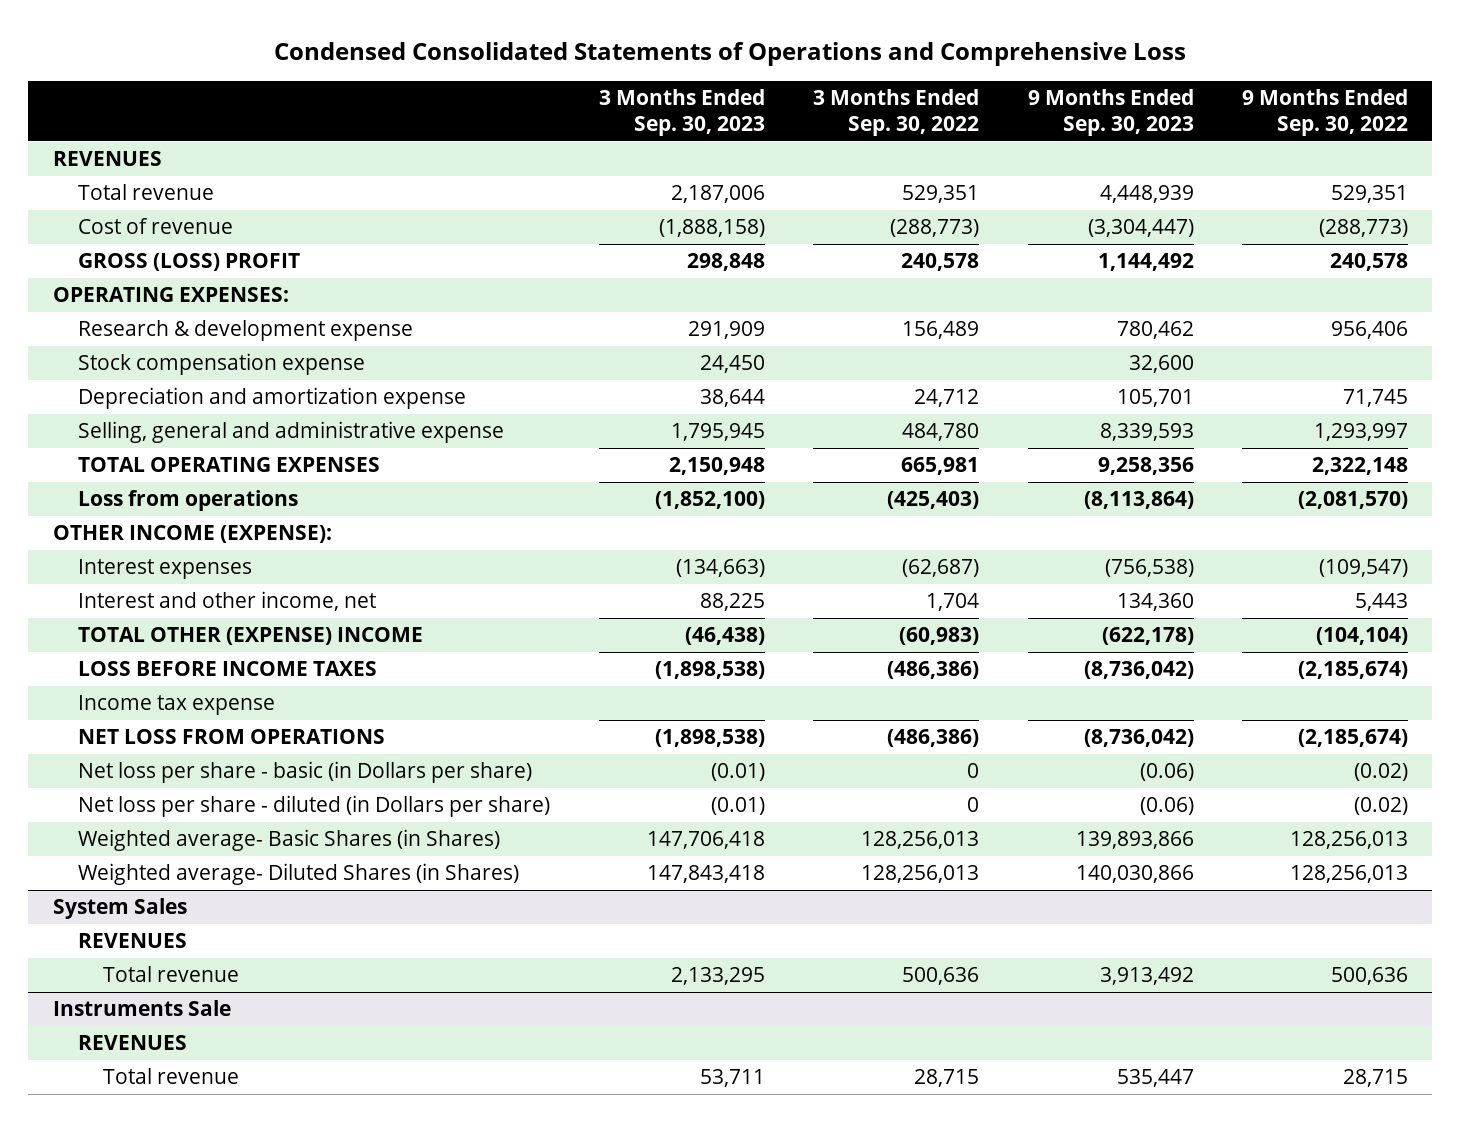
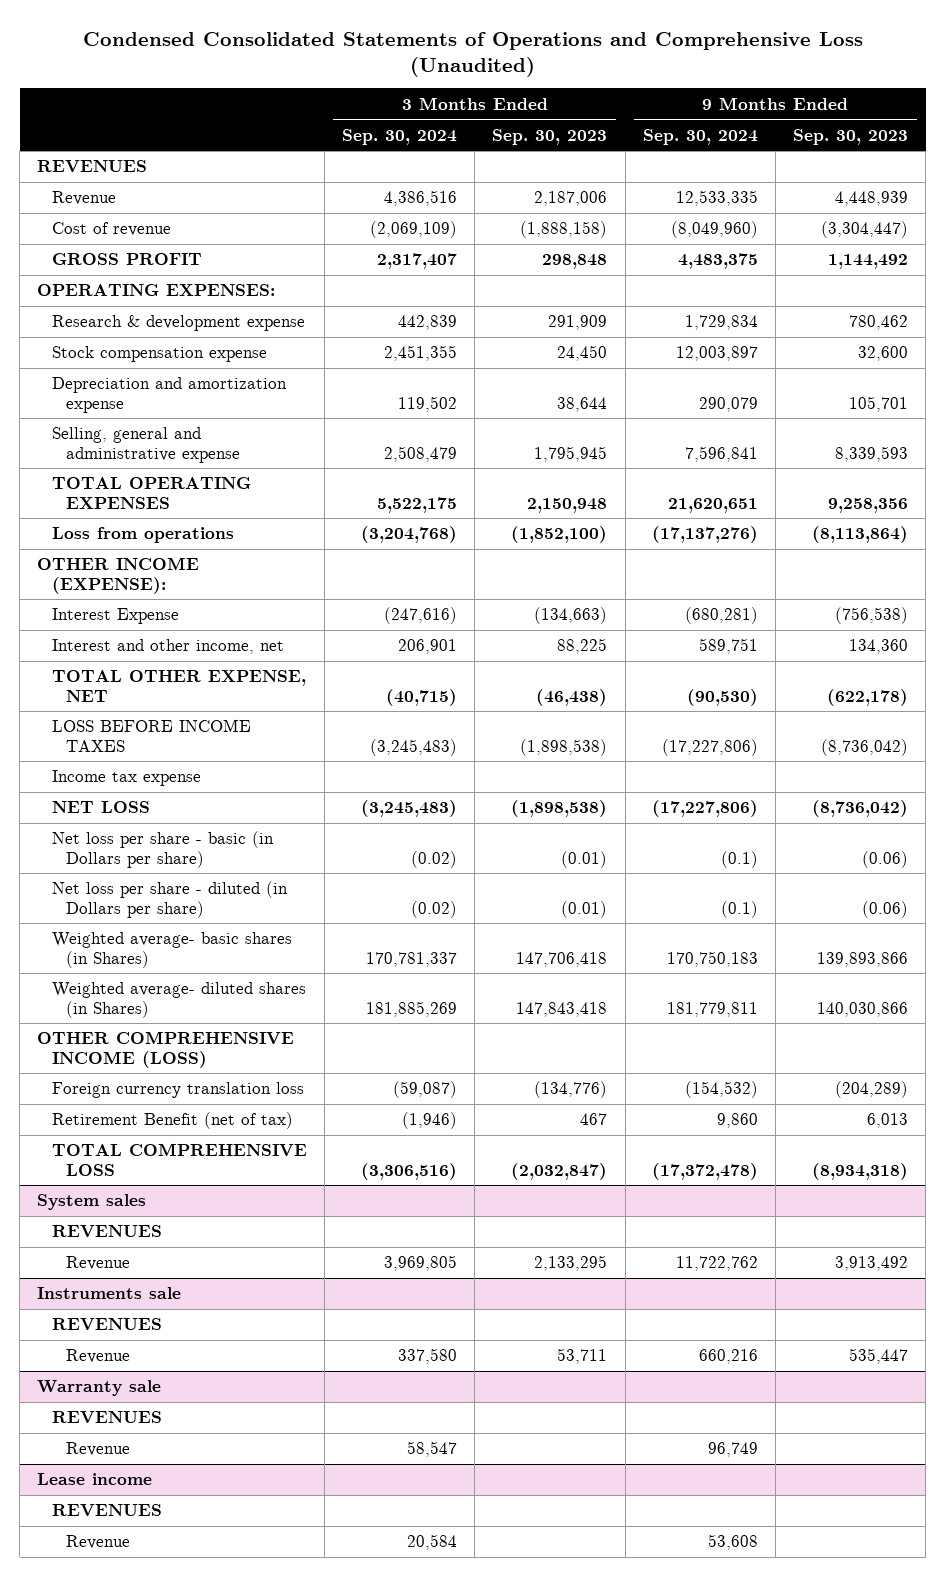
[274,42,1187,67] Condensed Consolidated Statements of Operations and Comprehensive Loss -> [82,31,863,77] Condensed Consolidated Statements of Operations and Comprehensive Loss (Unaudited)
[813,89,980,136] 3 Months Ended Sep. 30, 2022 -> none
[1242,89,1409,136] 9 Months Ended Sep. 30, 2022 -> none
none -> [341,128,457,145] Sep. 30, 2024
none -> [642,128,758,145] Sep. 30, 2024
[77,184,214,201] Total revenue -> [51,191,116,206] Revenue
[77,253,300,272] GROSS (LOSS) PROFIT -> [51,253,202,266] GROSS PROFIT
[77,559,252,580] Interest expenses -> [51,608,179,625] Interest Expense
[77,627,423,646] TOTAL OTHER (EXPENSE) INCOME -> [51,670,306,702] TOTAL OTHER EXPENSE, NET
[77,729,385,745] NET LOSS FROM OPERATIONS -> [51,801,150,814] NET LOSS
[77,829,500,852] Weighted average- Basic Shares (in Shares) -> [51,932,292,968] Weighted average- basic shares (in Shares)
[77,863,519,886] Weighted average- Diluted Shares (in Shares) -> [51,982,306,1018] Weighted average- diluted shares (in Shares)
none -> [37,1031,295,1068] OTHER COMPREHENSIVE INCOME (LOSS)
none -> [51,1082,304,1099] Foreign currency translation loss
none -> [51,1112,293,1130] Retirement Benefit (net of tax)
none -> [51,1143,307,1176] TOTAL COMPREHENSIVE LOSS
[52,898,187,920] System Sales -> [37,1194,147,1211] System sales
[103,966,240,983] Total revenue -> [65,1256,130,1271] Revenue
[52,1000,231,1017] Instruments Sale -> [37,1287,182,1300] Instruments sale
[103,1068,240,1085] Total revenue -> [65,1349,130,1364] Revenue
none -> [37,1380,162,1397] Warranty sale
none -> [51,1411,162,1424] REVENUES
none -> [65,1442,130,1457] Revenue
none -> [37,1473,153,1486] Lease income
none -> [51,1504,162,1517] REVENUES
none -> [65,1535,130,1550] Revenue

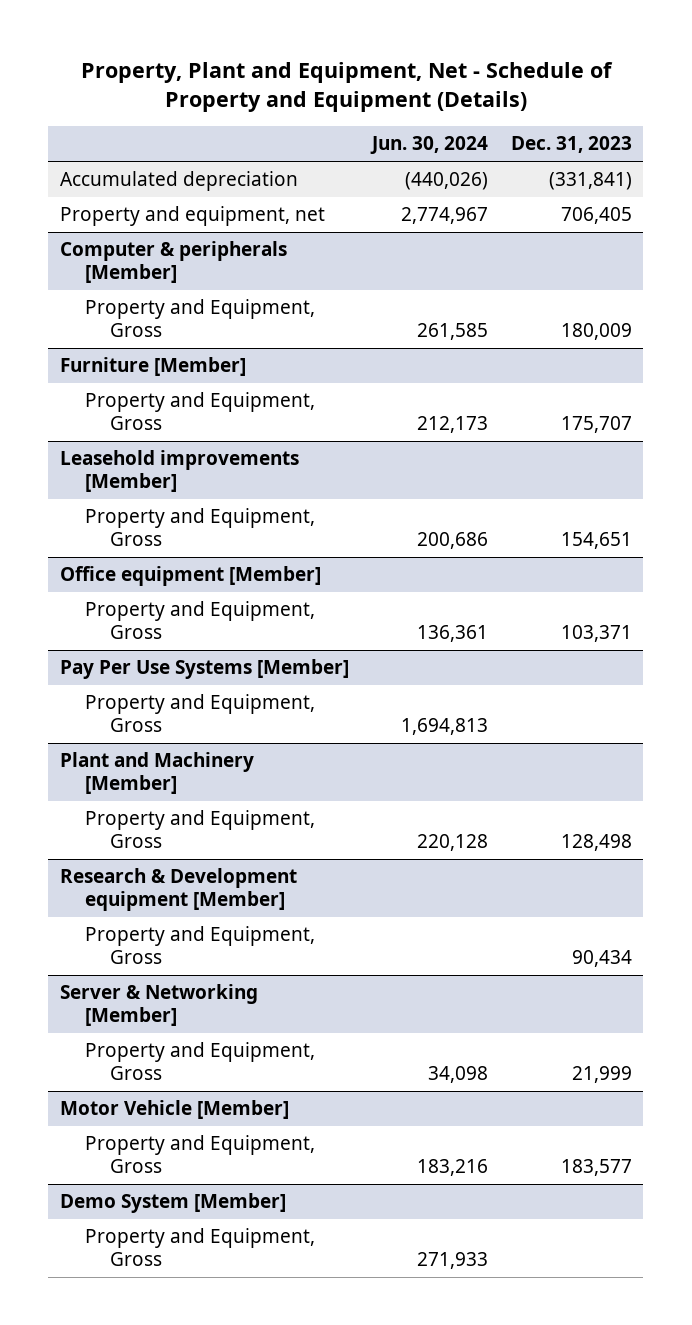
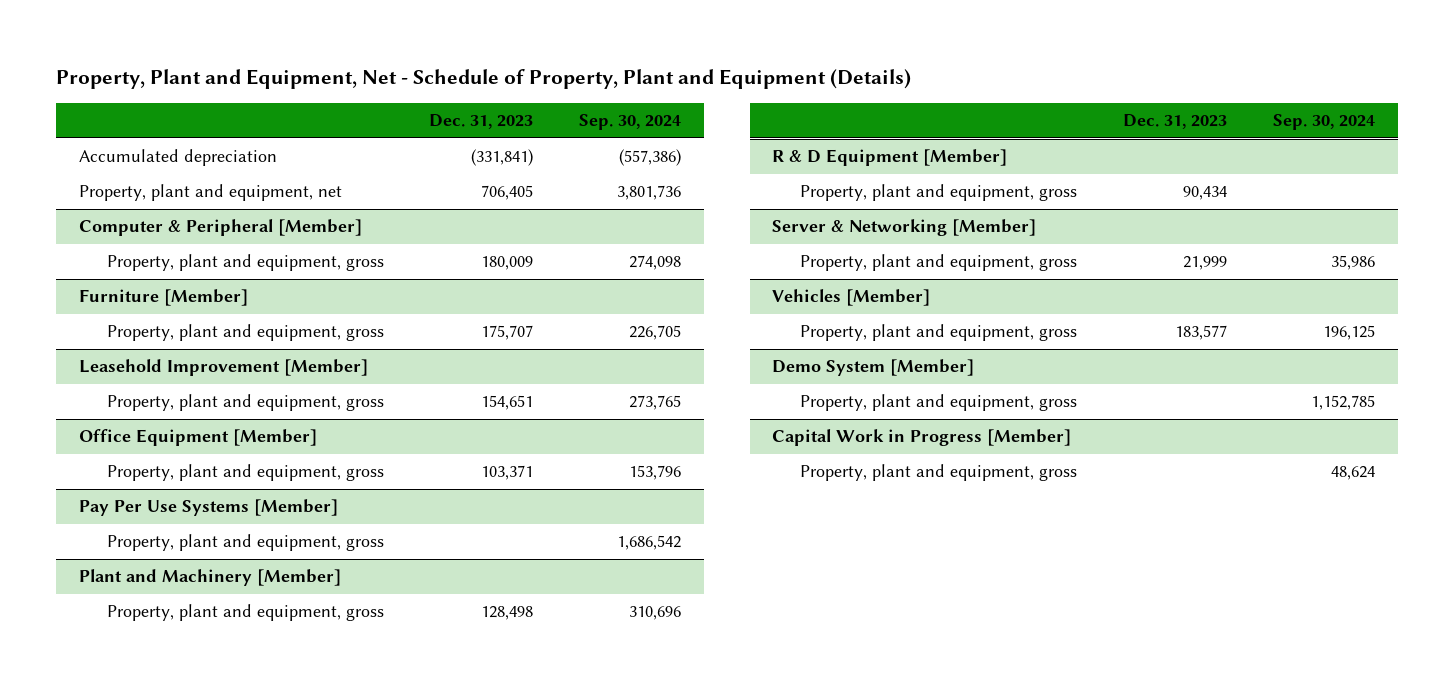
[80,61,613,113] Property, Plant and Equipment, Net - Schedule of Property and Equipment (Details) -> [56,69,912,90] Property, Plant and Equipment, Net - Schedule of Property, Plant and Equipment (Details)
[369,136,488,155] Jun. 30, 2024 -> none
none -> [579,113,682,130] Sep. 30, 2024
[59,206,325,227] Property and equipment, net -> [79,184,343,202] Property, plant and equipment, net
[59,241,287,283] Computer & peripherals [Member] -> [79,219,363,237] Computer & Peripheral [Member]
[84,299,315,337] Property and Equipment, Gross -> [106,254,384,272] Property, plant and equipment, gross
[84,392,315,430] Property and Equipment, Gross -> [106,324,384,342] Property, plant and equipment, gross
[59,450,299,492] Leasehold improvements [Member] -> [79,359,369,377] Leasehold Improvement [Member]
[84,508,315,546] Property and Equipment, Gross -> [106,394,384,412] Property, plant and equipment, gross
[59,566,321,587] Office equipment [Member] -> [79,429,318,447] Office Equipment [Member]
[84,601,315,639] Property and Equipment, Gross -> [106,464,384,482] Property, plant and equipment, gross
[84,694,315,732] Property and Equipment, Gross -> [106,534,384,552] Property, plant and equipment, gross
[59,868,297,911] Research & Development equipment [Member] -> none
[84,810,315,848] Property and Equipment, Gross -> [106,604,384,622] Property, plant and equipment, gross
none -> [772,149,1008,167] R & D Equipment [Member]
[84,926,315,964] Property and Equipment, Gross -> [800,184,1078,202] Property, plant and equipment, gross
[59,1100,289,1120] Motor Vehicle [Member] -> none
[84,1042,315,1080] Property and Equipment, Gross -> [800,254,1078,272] Property, plant and equipment, gross
none -> [772,289,931,307] Vehicles [Member]
[84,1135,315,1173] Property and Equipment, Gross -> [800,324,1078,342] Property, plant and equipment, gross
[84,1228,315,1266] Property and Equipment, Gross -> [800,394,1078,412] Property, plant and equipment, gross
none -> [772,429,1072,447] Capital Work in Progress [Member]
none -> [800,464,1078,482] Property, plant and equipment, gross

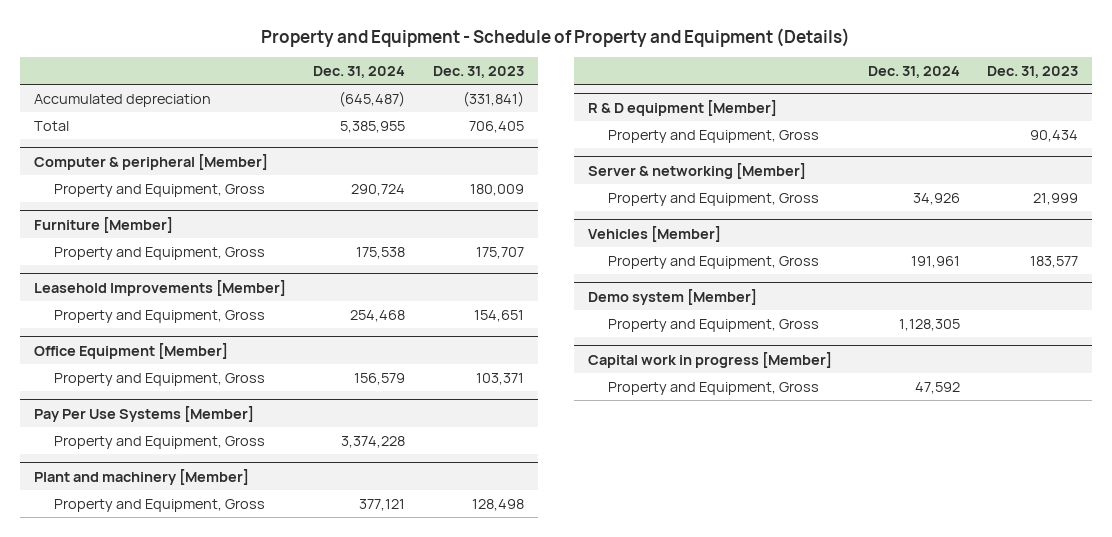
[56,69,912,90] Property, Plant and Equipment, Net - Schedule of Property, Plant and Equipment (Details) -> [261,27,851,47] Property and Equipment - Schedule of Property and Equipment (Details)
[579,113,682,130] Sep. 30, 2024 -> none
none -> [313,66,406,79] Dec. 31, 2024
[79,184,343,202] Property, plant and equipment, net -> [33,120,69,131] Total
[79,219,363,237] Computer & Peripheral [Member] -> [33,153,268,170] Computer & peripheral [Member]
[106,254,384,272] Property, plant and equipment, gross -> [53,183,265,197] Property and Equipment, Gross
[106,324,384,342] Property, plant and equipment, gross -> [53,246,265,260] Property and Equipment, Gross
[79,359,369,377] Leasehold Improvement [Member] -> [33,279,286,296] Leasehold Improvements [Member]
[106,394,384,412] Property, plant and equipment, gross -> [53,309,265,323] Property and Equipment, Gross
[106,464,384,482] Property, plant and equipment, gross -> [53,372,265,386] Property and Equipment, Gross
[106,534,384,552] Property, plant and equipment, gross -> [53,435,265,449] Property and Equipment, Gross
[79,569,342,587] Plant and Machinery [Member] -> [33,468,249,485] Plant and machinery [Member]
[106,604,384,622] Property, plant and equipment, gross -> [53,498,265,512] Property and Equipment, Gross
[772,149,1008,167] R & D Equipment [Member] -> [588,99,778,116] R & D equipment [Member]
[800,184,1078,202] Property, plant and equipment, gross -> [608,129,820,143] Property and Equipment, Gross
[772,219,1037,237] Server & Networking [Member] -> [588,162,807,179] Server & networking [Member]
[800,254,1078,272] Property, plant and equipment, gross -> [608,192,820,206] Property and Equipment, Gross
[800,324,1078,342] Property, plant and equipment, gross -> [608,255,820,269] Property and Equipment, Gross
[772,359,975,377] Demo System [Member] -> [588,288,758,305] Demo system [Member]
[800,394,1078,412] Property, plant and equipment, gross -> [608,318,820,332] Property and Equipment, Gross
[772,429,1072,447] Capital Work in Progress [Member] -> [588,351,833,368] Capital work in progress [Member]
[800,464,1078,482] Property, plant and equipment, gross -> [608,381,820,395] Property and Equipment, Gross

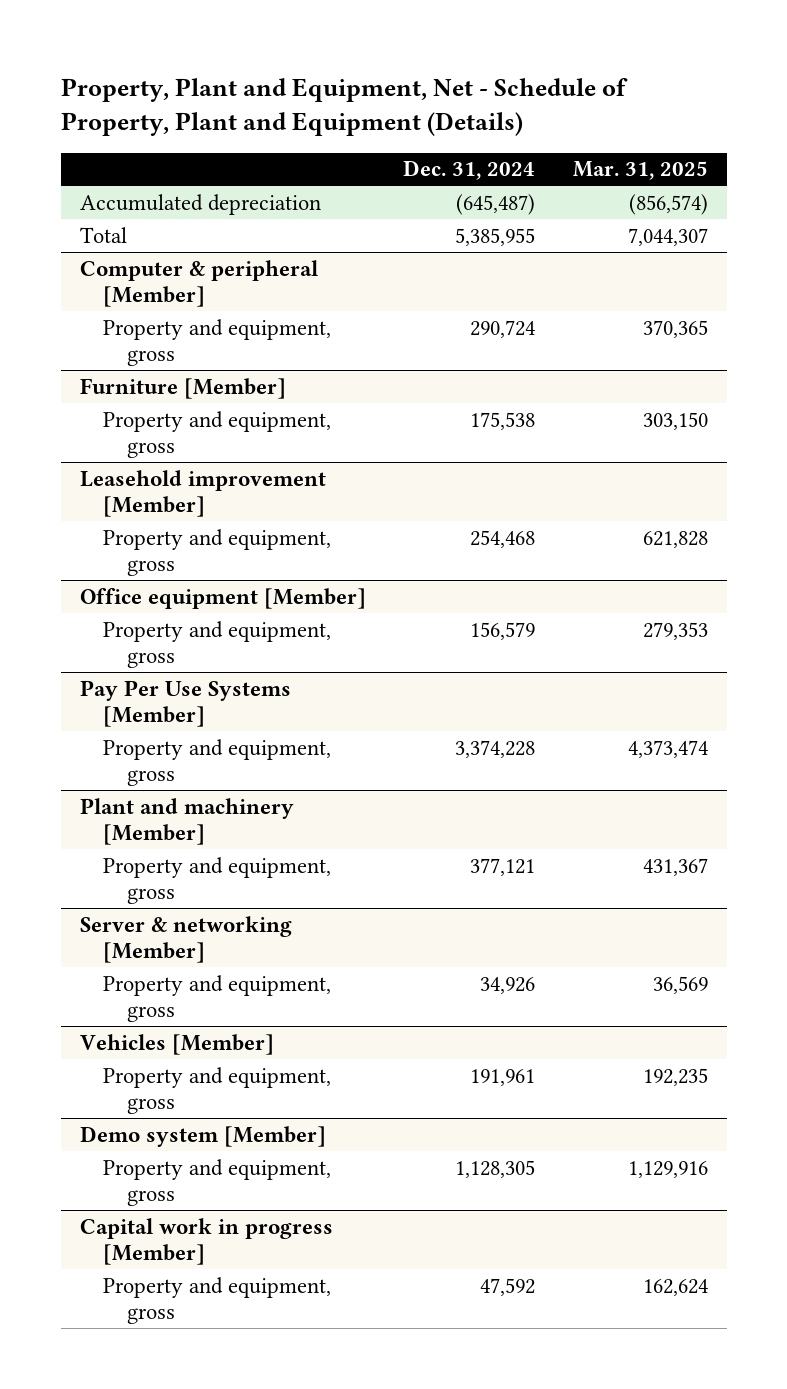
[261,27,851,47] Property and Equipment - Schedule of Property and Equipment (Details) -> [60,77,628,137] Property, Plant and Equipment, Net - Schedule of Property, Plant and Equipment (Details)
[432,66,524,79] Dec. 31, 2023 -> none
none -> [572,161,708,181] Mar. 31, 2025
[53,183,265,197] Property and Equipment, Gross -> [103,318,332,366] Property and equipment, gross
[53,246,265,260] Property and Equipment, Gross -> [103,410,332,458] Property and equipment, gross
[33,279,286,296] Leasehold Improvements [Member] -> [79,469,326,517] Leasehold improvement [Member]
[53,309,265,323] Property and Equipment, Gross -> [103,528,332,576] Property and equipment, gross
[33,342,228,359] Office Equipment [Member] -> [79,587,366,609] Office equipment [Member]
[53,372,265,386] Property and Equipment, Gross -> [103,620,332,668] Property and equipment, gross
[53,435,265,449] Property and Equipment, Gross -> [103,738,332,786] Property and equipment, gross
[588,99,778,116] R & D equipment [Member] -> none
[608,129,820,143] Property and Equipment, Gross -> none
[53,498,265,512] Property and Equipment, Gross -> [103,856,332,904] Property and equipment, gross
[608,192,820,206] Property and Equipment, Gross -> [103,974,332,1022] Property and equipment, gross
[608,255,820,269] Property and Equipment, Gross -> [103,1066,332,1114] Property and equipment, gross
[608,318,820,332] Property and Equipment, Gross -> [103,1158,332,1206] Property and equipment, gross
[608,381,820,395] Property and Equipment, Gross -> [103,1276,332,1324] Property and equipment, gross

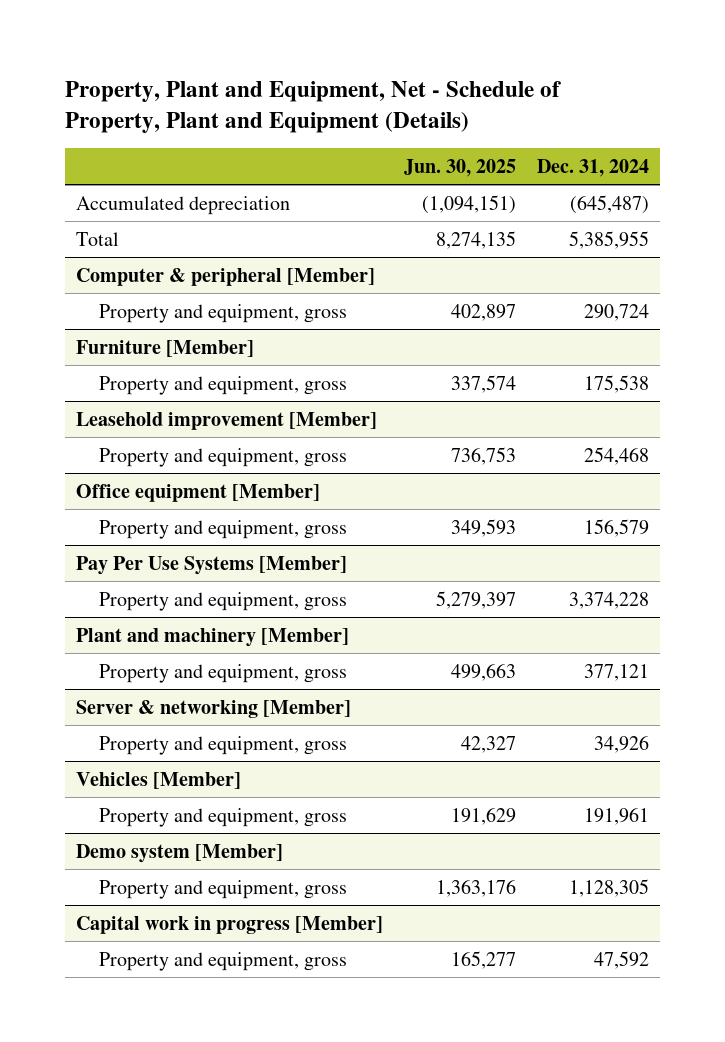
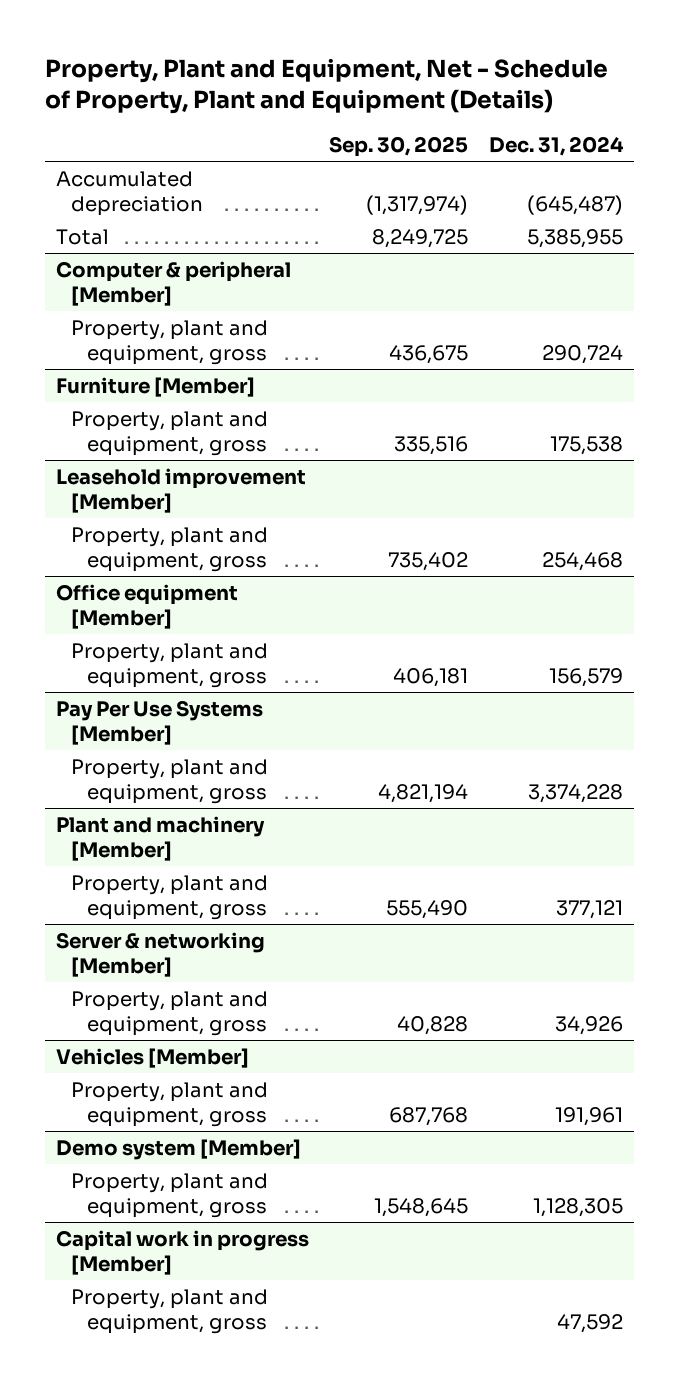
[403,158,516,177] Jun. 30, 2025 -> none
none -> [329,136,469,158] Sep. 30, 2025
[98,303,347,323] Property and equipment, gross -> [71,319,269,365] Property, plant and equipment, gross
[98,375,347,395] Property and equipment, gross -> [71,410,269,456] Property, plant and equipment, gross
[98,447,347,467] Property and equipment, gross -> [71,526,269,572] Property, plant and equipment, gross
[98,519,347,539] Property and equipment, gross -> [71,642,269,688] Property, plant and equipment, gross
[98,591,347,611] Property and equipment, gross -> [71,758,269,804] Property, plant and equipment, gross
[98,663,347,683] Property and equipment, gross -> [71,874,269,920] Property, plant and equipment, gross
[98,735,347,755] Property and equipment, gross -> [71,990,269,1036] Property, plant and equipment, gross
[98,807,347,827] Property and equipment, gross -> [71,1081,269,1127] Property, plant and equipment, gross
[98,879,347,899] Property and equipment, gross -> [71,1172,269,1218] Property, plant and equipment, gross
[98,951,347,971] Property and equipment, gross -> [71,1288,269,1334] Property, plant and equipment, gross

